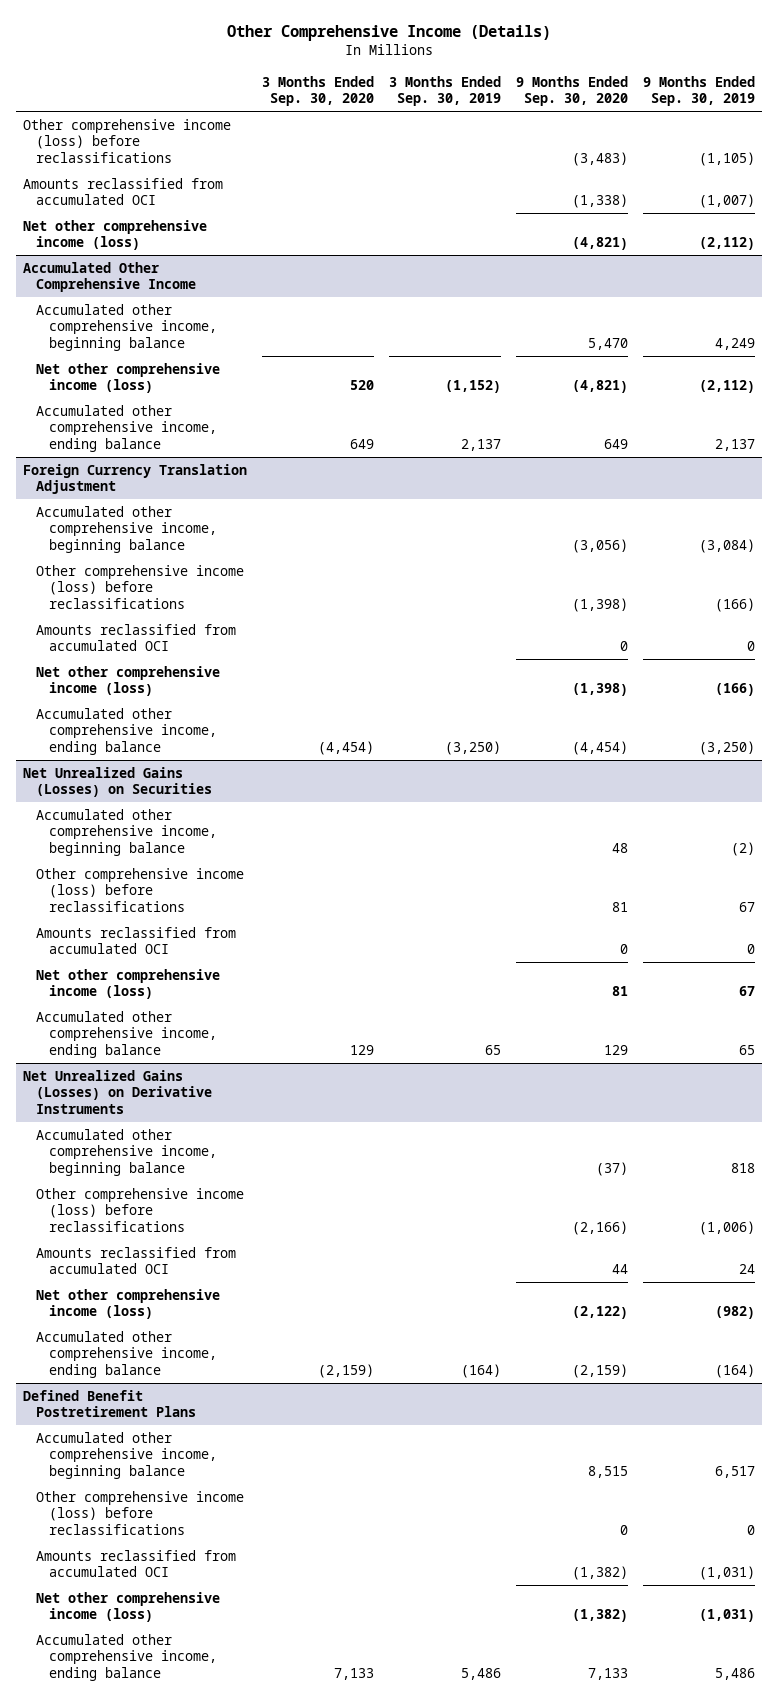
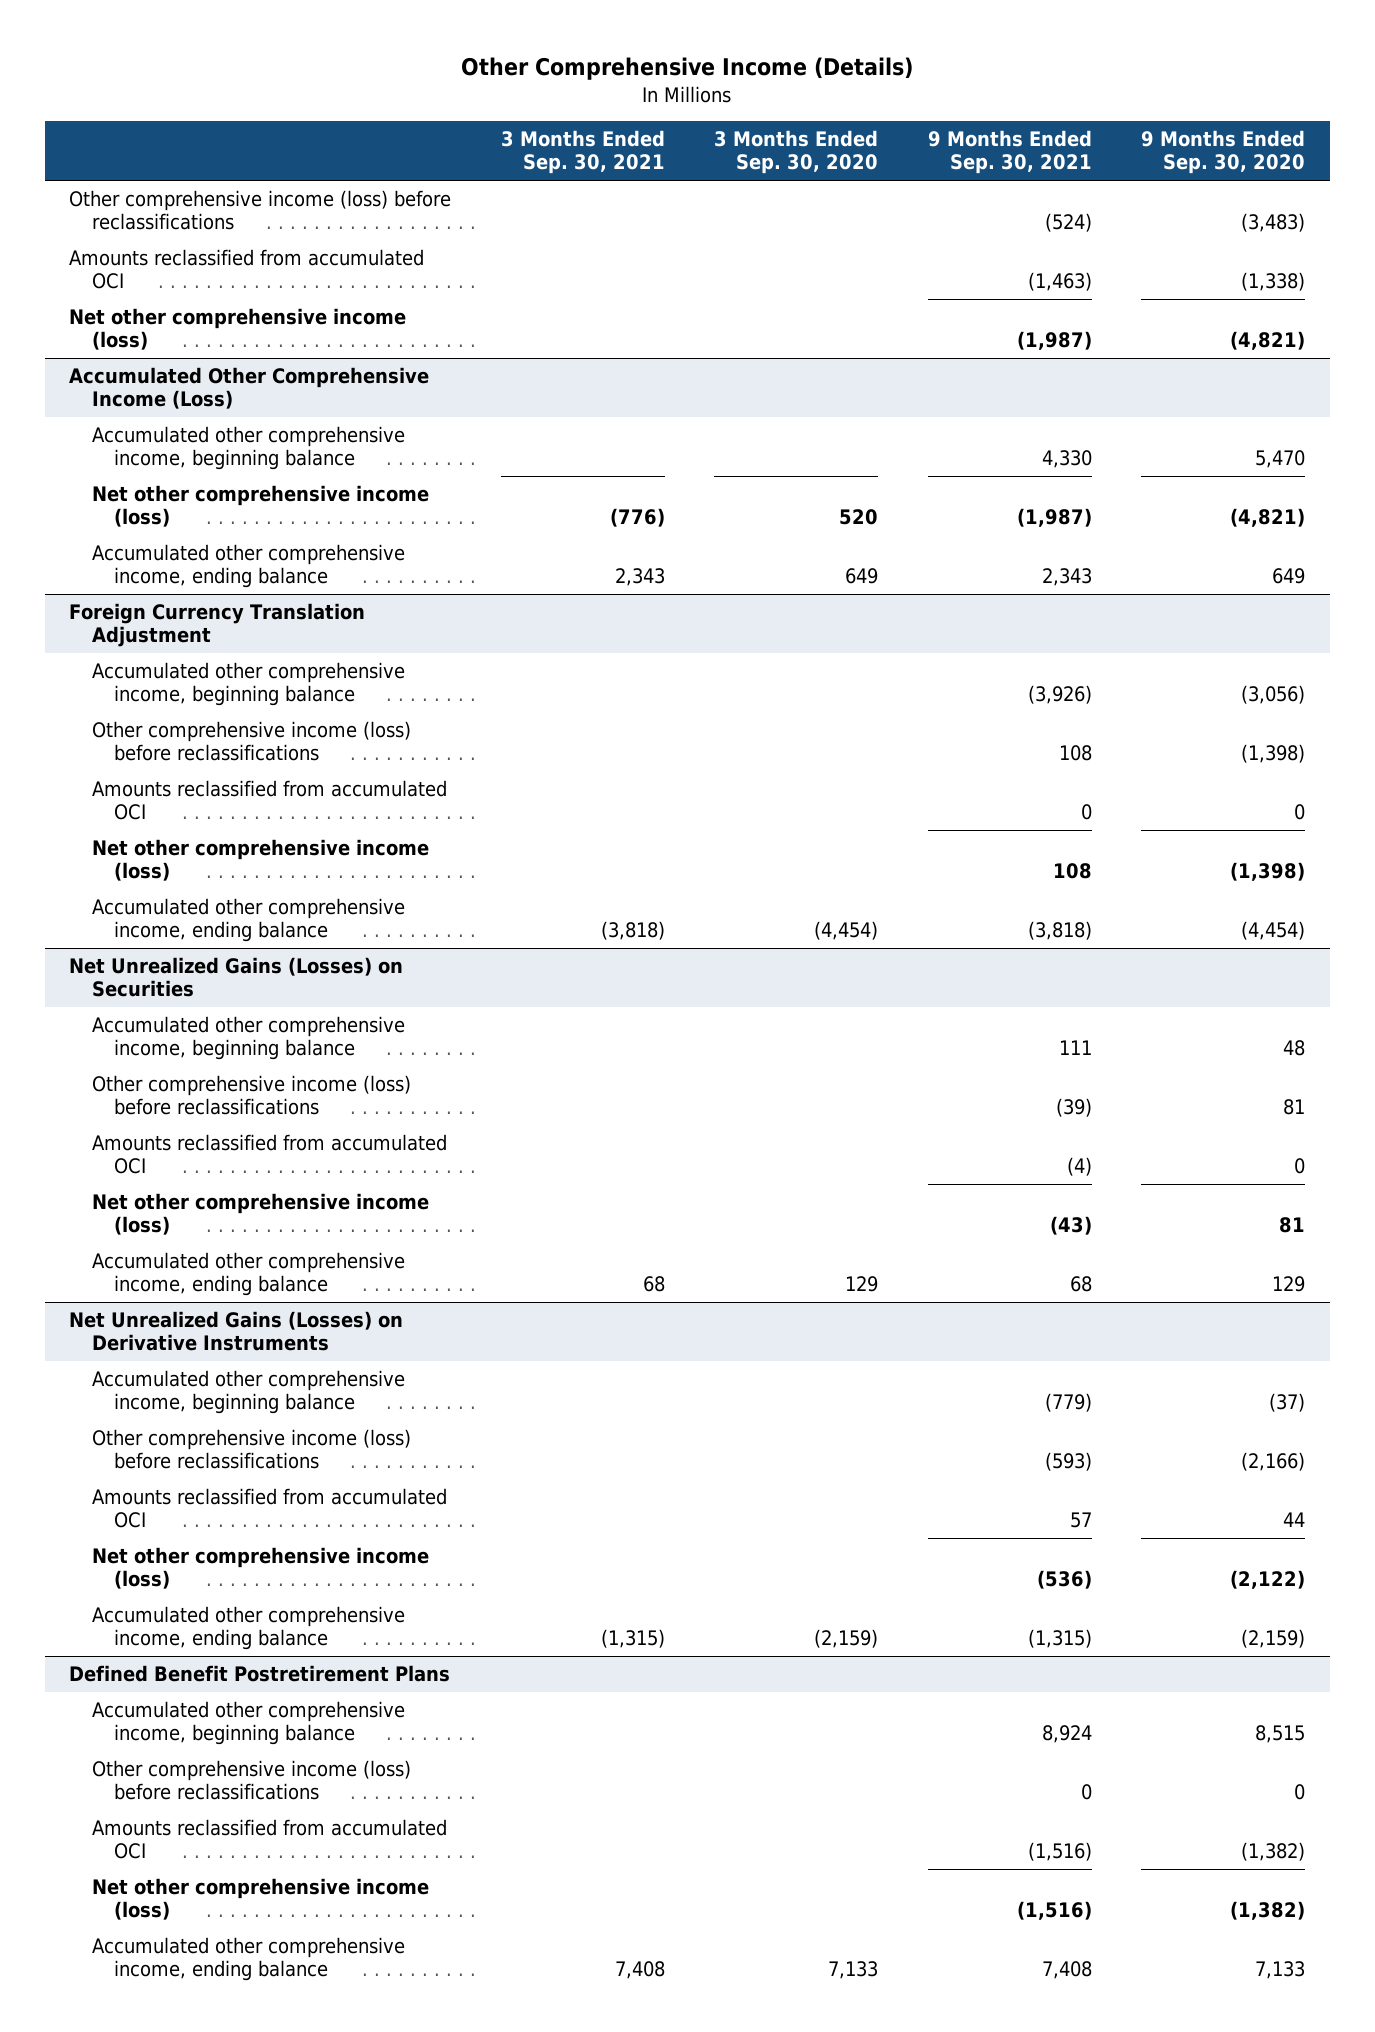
[388,75,501,107] 3 Months Ended Sep. 30, 2019 -> none
[642,75,755,107] 9 Months Ended Sep. 30, 2019 -> none
none -> [500,130,665,175] 3 Months Ended Sep. 30, 2021
none -> [927,130,1092,175] 9 Months Ended Sep. 30, 2021
[23,261,196,293] Accumulated Other Comprehensive Income -> [69,367,430,410] Accumulated Other Comprehensive Income (Loss)

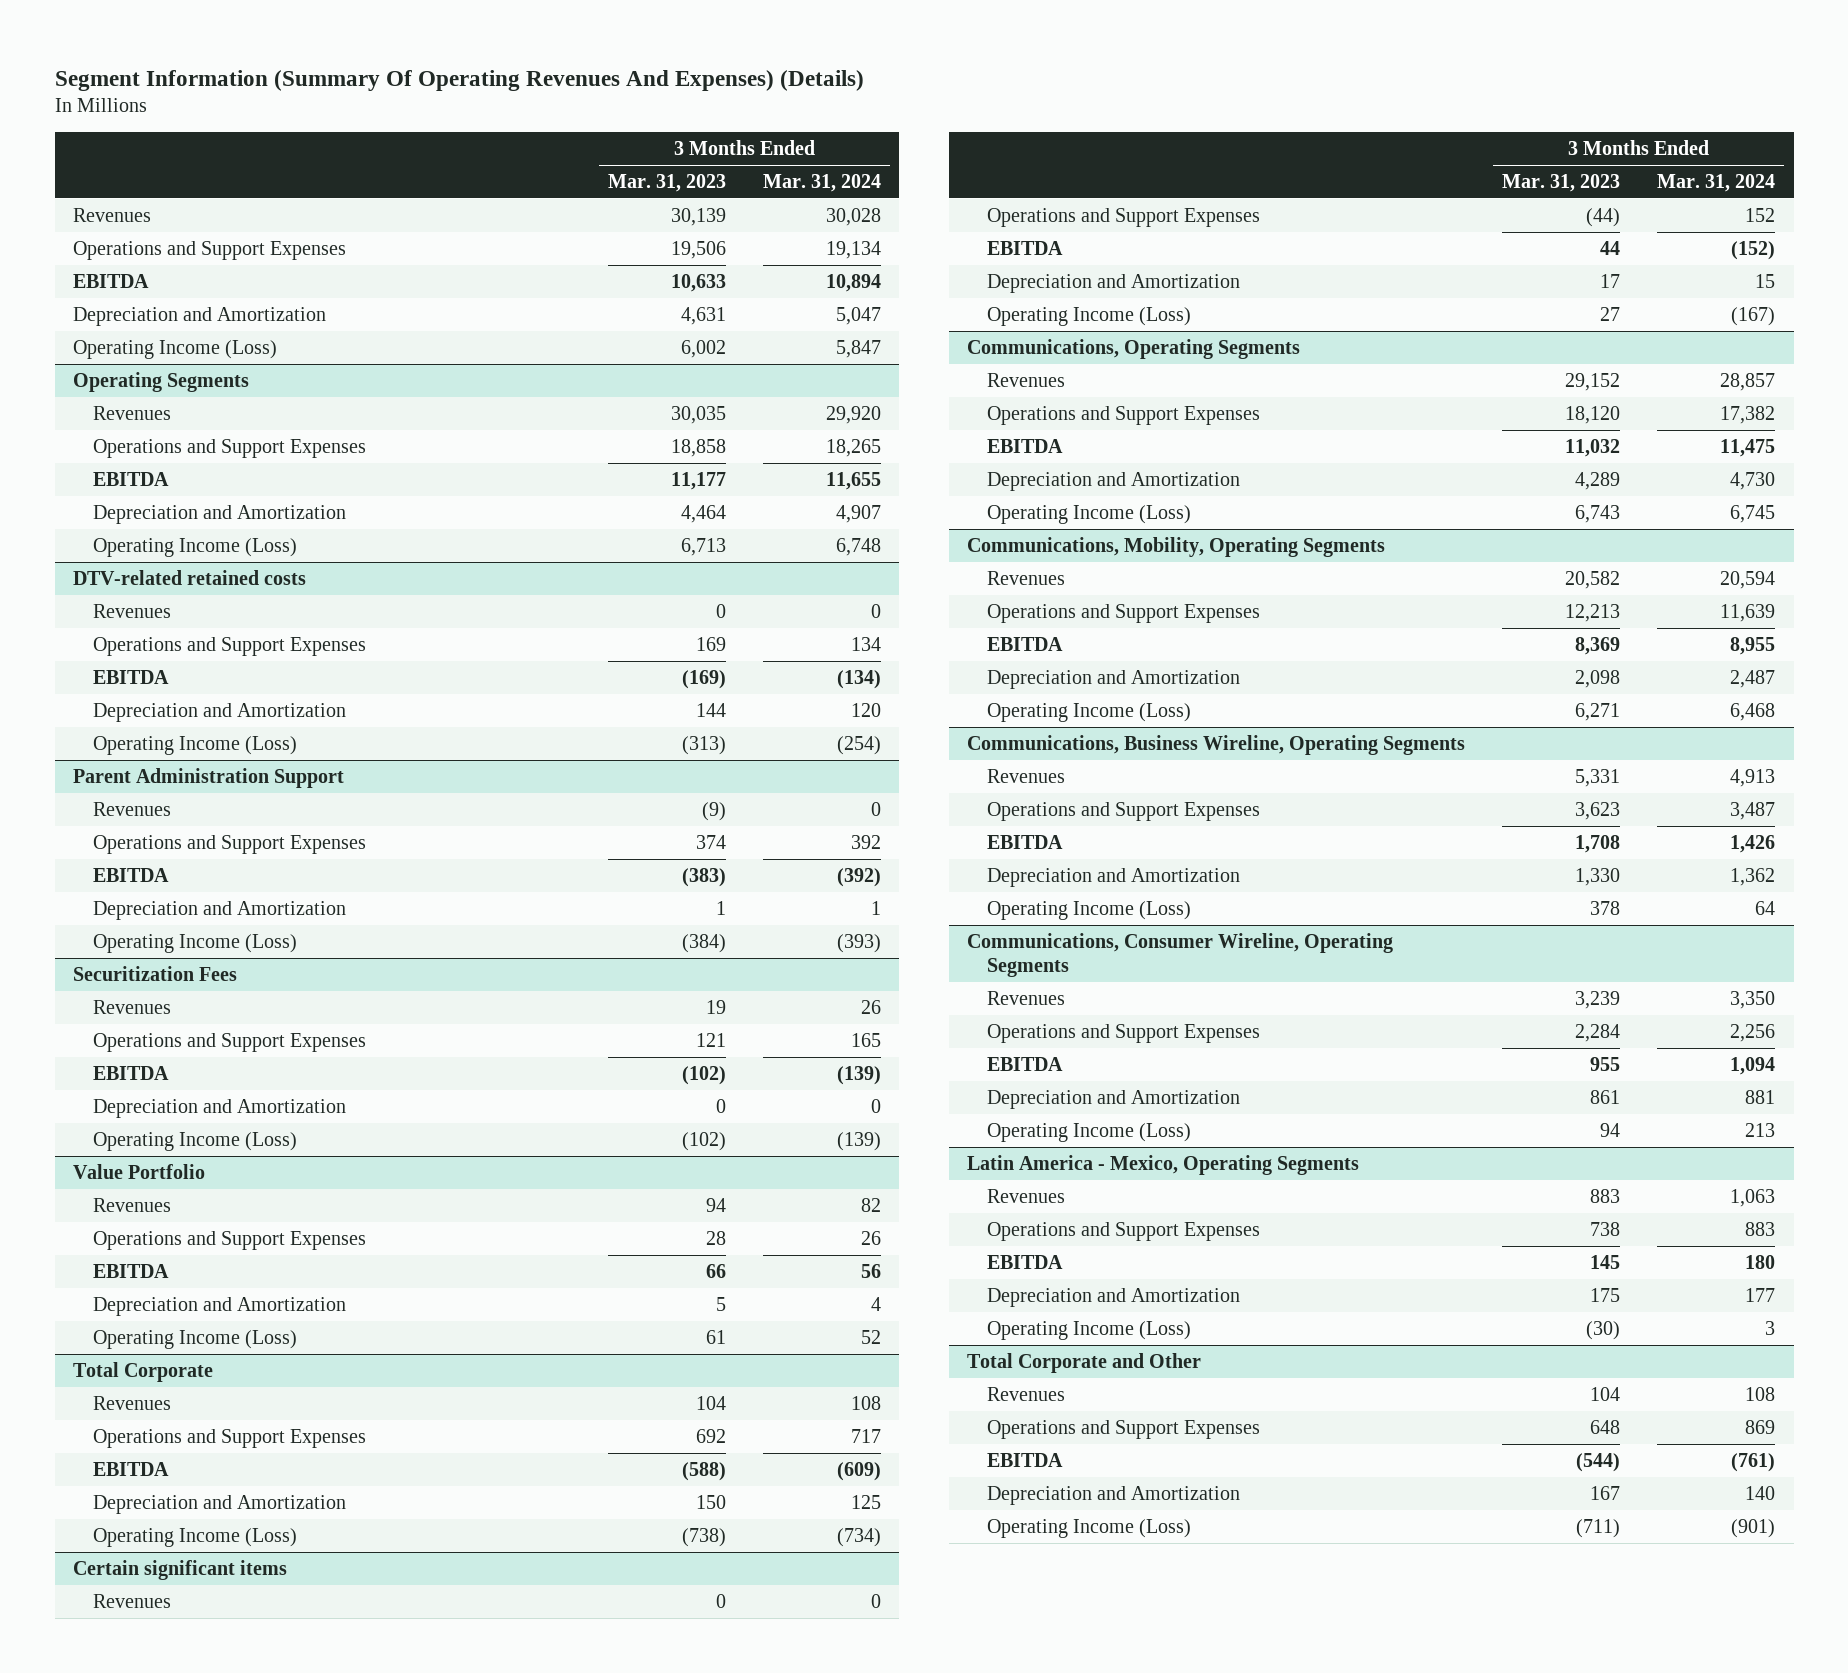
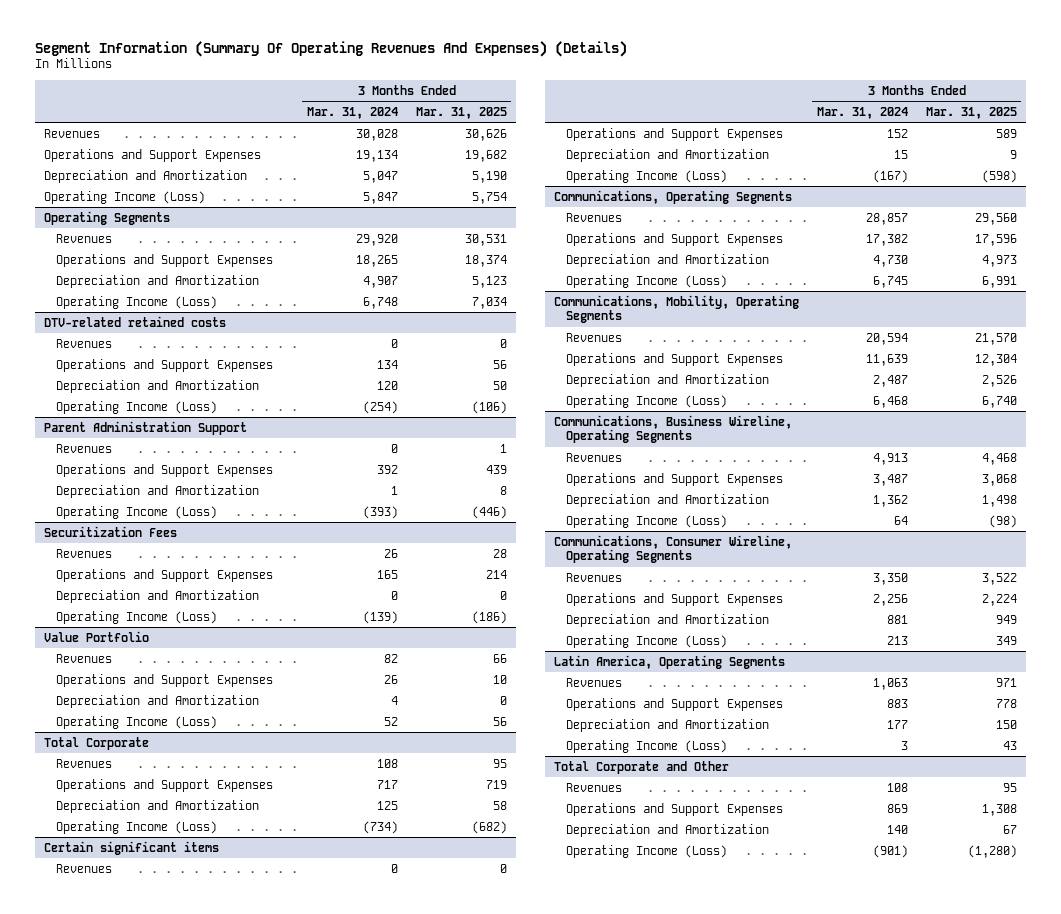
[608,173,727,192] Mar. 31, 2023 -> none
none -> [415,106,507,119] Mar. 31, 2025
[73,273,150,288] EBITDA -> none
[92,471,169,486] EBITDA -> none
[92,669,169,684] EBITDA -> none
[92,867,169,882] EBITDA -> none
[92,1065,169,1080] EBITDA -> none
[92,1263,169,1278] EBITDA -> none
[92,1461,169,1476] EBITDA -> none
[987,240,1064,255] EBITDA -> none
[987,438,1064,453] EBITDA -> none
[987,636,1064,651] EBITDA -> none
[987,834,1064,849] EBITDA -> none
[987,1056,1064,1071] EBITDA -> none
[967,1154,1360,1175] Latin America - Mexico, Operating Segments -> [553,654,785,669] Latin America, Operating Segments
[987,1254,1064,1269] EBITDA -> none
[987,1452,1064,1467] EBITDA -> none

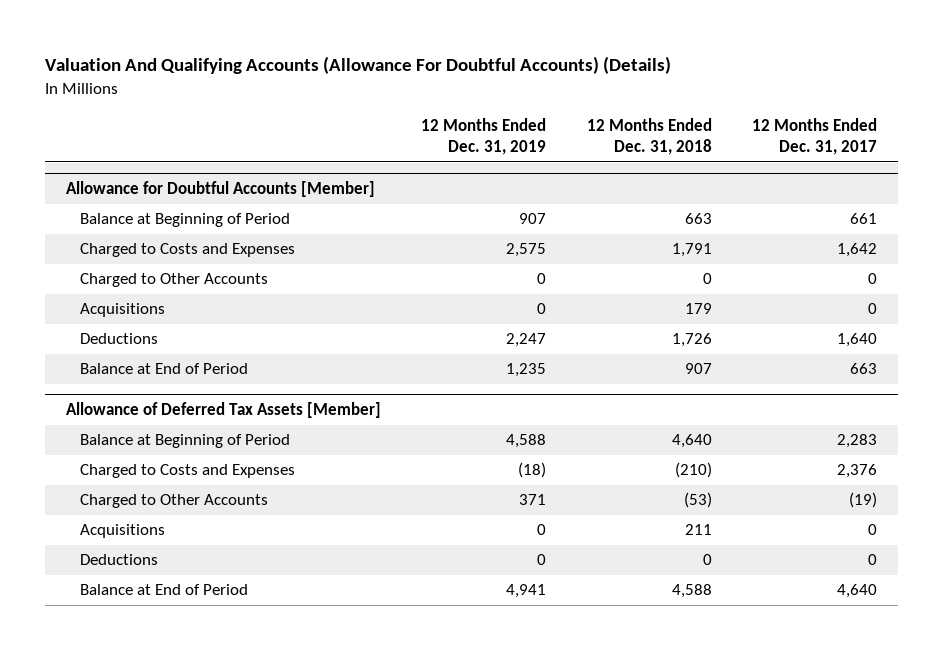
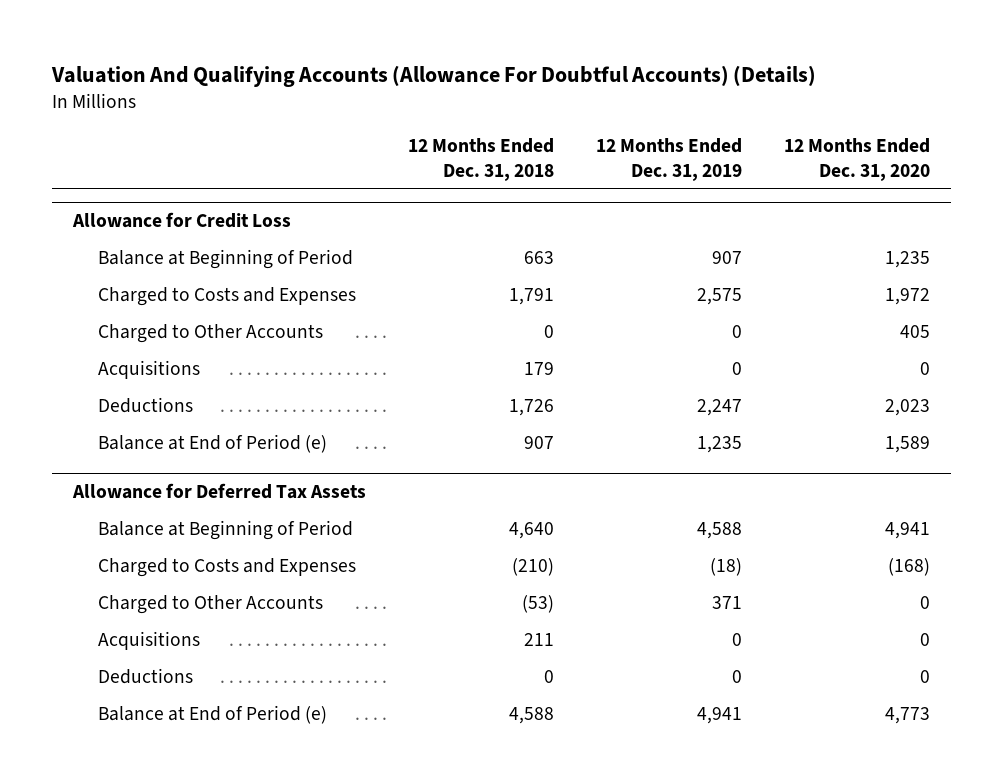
[752,118,878,156] 12 Months Ended Dec. 31, 2017 -> none
none -> [784,137,931,181] 12 Months Ended Dec. 31, 2020
[65,180,375,197] Allowance for Doubtful Accounts [Member] -> [71,212,291,229] Allowance for Credit Loss
[79,363,248,375] Balance at End of Period -> [98,433,328,453] Balance at End of Period (e)
[65,401,381,418] Allowance of Deferred Tax Assets [Member] -> [71,483,366,500] Allowance for Deferred Tax Assets
[79,584,248,596] Balance at End of Period -> [98,704,328,724] Balance at End of Period (e)

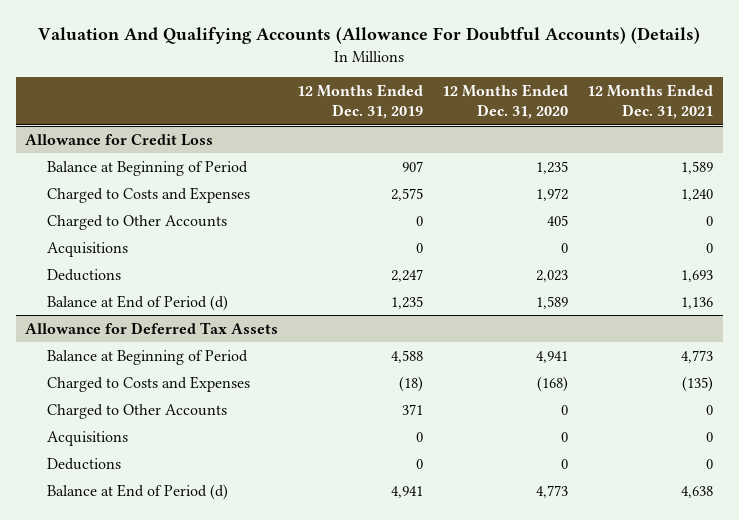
[407,137,554,181] 12 Months Ended Dec. 31, 2018 -> none
none -> [587,84,714,120] 12 Months Ended Dec. 31, 2021
[98,433,328,453] Balance at End of Period (e) -> [46,294,228,311] Balance at End of Period (d)
[98,704,328,724] Balance at End of Period (e) -> [46,483,228,500] Balance at End of Period (d)

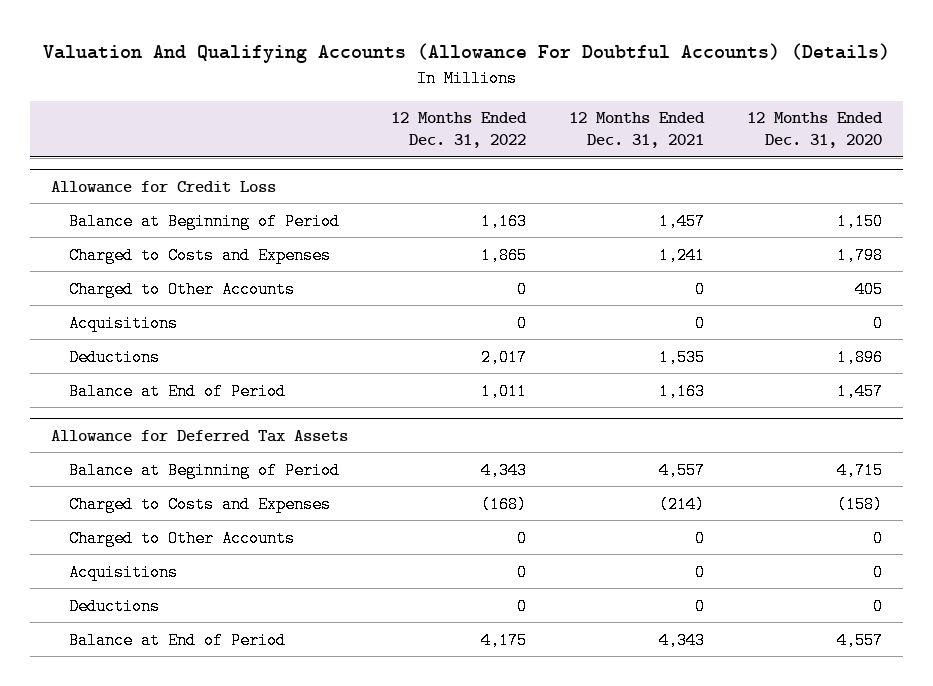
[297,84,424,120] 12 Months Ended Dec. 31, 2019 -> none
none -> [391,112,528,149] 12 Months Ended Dec. 31, 2022
[536,160,569,174] 1,235 -> [837,212,884,230] 1,150
[681,160,714,174] 1,589 -> [659,212,706,230] 1,457
[536,187,569,201] 1,972 -> [837,246,884,264] 1,798
[681,188,714,201] 1,240 -> [659,246,706,264] 1,241
[536,269,569,282] 2,023 -> [837,348,884,366] 1,896
[681,269,714,282] 1,693 -> [659,348,706,366] 1,535
[46,294,228,311] Balance at End of Period (d) -> [68,382,286,400] Balance at End of Period
[536,295,569,309] 1,589 -> [837,382,884,400] 1,457
[681,296,714,309] 1,136 -> [659,382,706,400] 1,163
[536,350,569,363] 4,941 -> [837,461,884,479] 4,715
[681,349,714,363] 4,773 -> [659,461,706,479] 4,557
[537,375,569,392] (168) -> [837,495,884,513] (158)
[682,375,714,392] (135) -> [659,495,706,513] (214)
[46,483,228,500] Balance at End of Period (d) -> [68,631,286,649] Balance at End of Period
[536,484,569,498] 4,773 -> [837,631,884,649] 4,557
[681,485,714,498] 4,638 -> [659,631,706,649] 4,343

